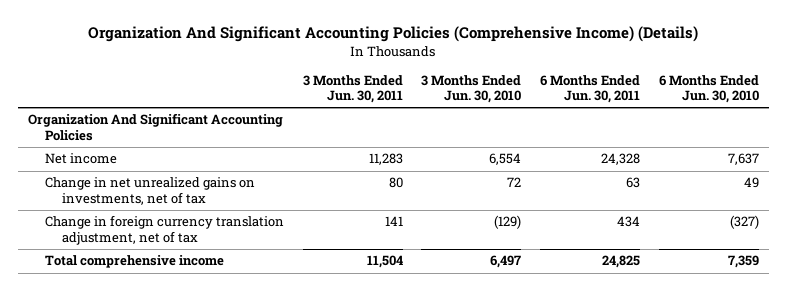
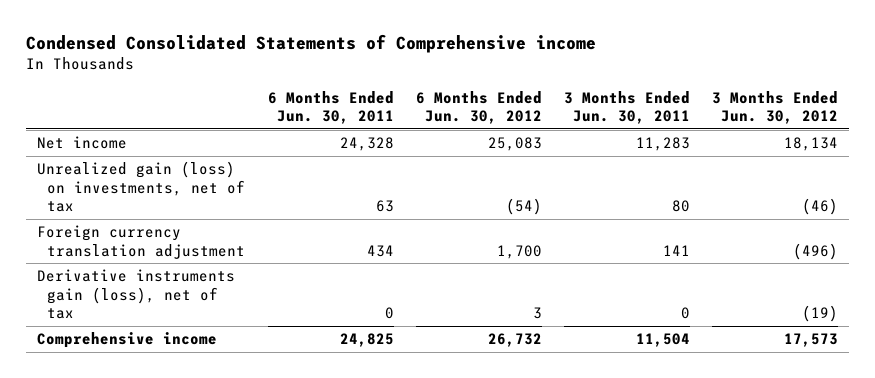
[88,26,699,43] Organization And Significant Accounting Policies (Comprehensive Income) (Details) -> [25,34,596,54] Condensed Consolidated Statements of Comprehensive income
[421,74,522,104] 3 Months Ended Jun. 30, 2010 -> none
[659,74,760,104] 6 Months Ended Jun. 30, 2010 -> none
none -> [415,90,542,125] 6 Months Ended Jun. 30, 2012
none -> [712,90,839,125] 3 Months Ended Jun. 30, 2012
[27,113,283,141] Organization And Significant Accounting Policies -> none
[44,177,255,205] Change in net unrealized gains on investments, net of tax -> [36,161,246,212] Unrealized gain (loss) on investments, net of tax
[44,215,284,245] Change in foreign currency translation adjustment, net of tax -> [36,225,246,259] Foreign currency translation adjustment
none -> [36,269,235,319] Derivative instruments gain (loss), net of tax
[44,255,224,269] Total comprehensive income -> [36,332,217,349] Comprehensive income

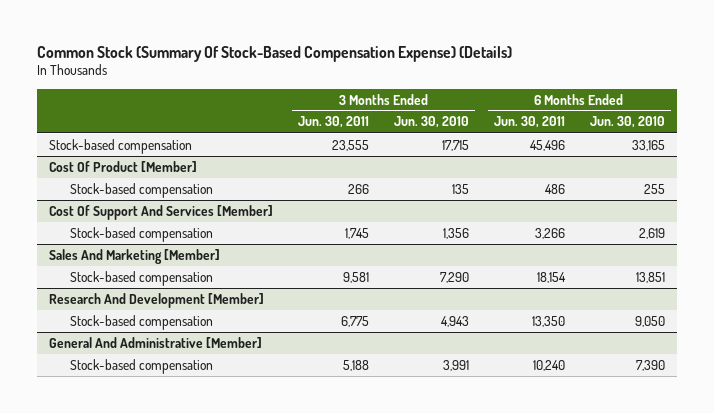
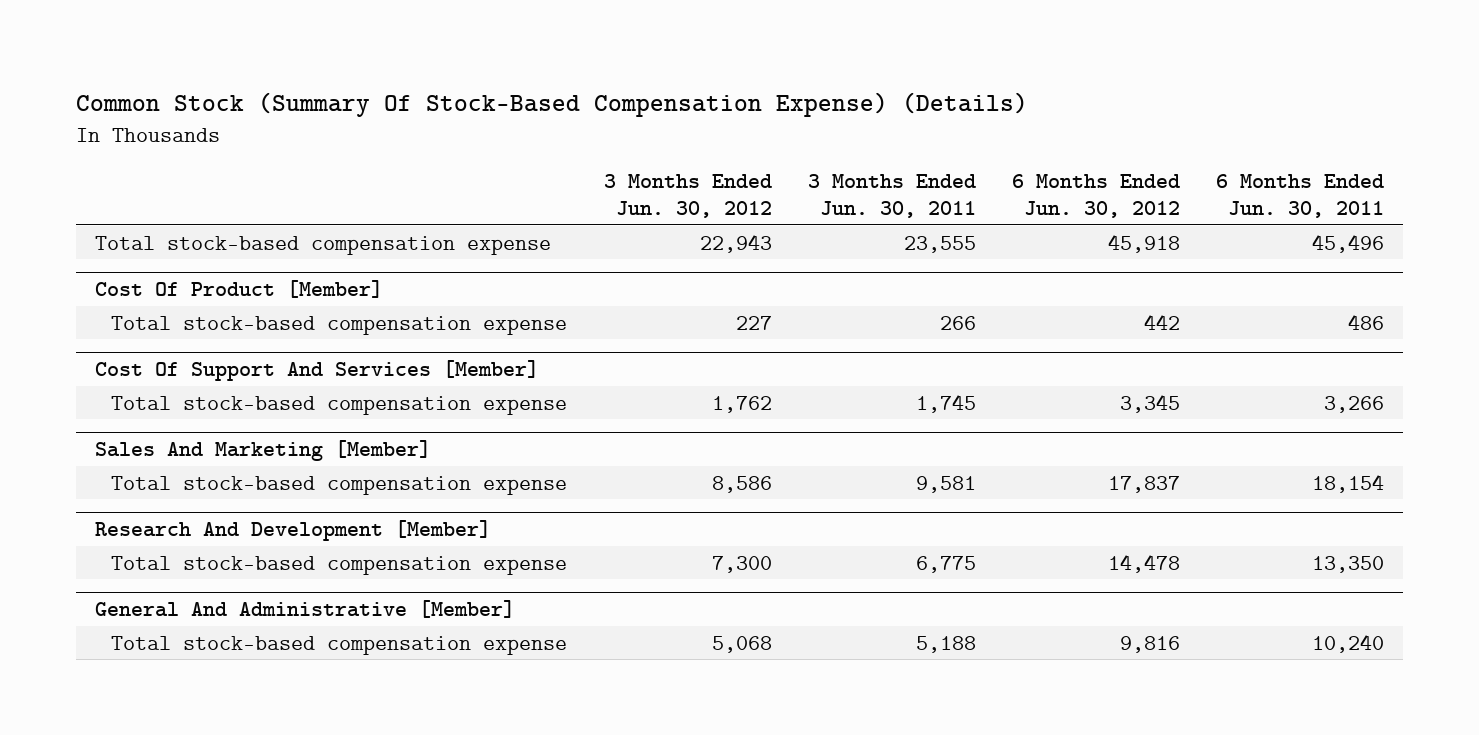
[393,116,469,129] Jun. 30, 2010 -> none
[589,116,665,129] Jun. 30, 2010 -> none
none -> [603,174,772,219] 3 Months Ended Jun. 30, 2012
none -> [1012,174,1181,219] 6 Months Ended Jun. 30, 2012
[49,138,193,154] Stock-based compensation -> [94,235,551,255] Total stock-based compensation expense
[70,182,214,198] Stock-based compensation -> [111,315,568,335] Total stock-based compensation expense
[70,226,214,242] Stock-based compensation -> [111,395,568,415] Total stock-based compensation expense
[70,270,214,286] Stock-based compensation -> [111,475,568,495] Total stock-based compensation expense
[70,314,214,330] Stock-based compensation -> [111,555,568,575] Total stock-based compensation expense
[70,358,214,374] Stock-based compensation -> [111,635,568,655] Total stock-based compensation expense

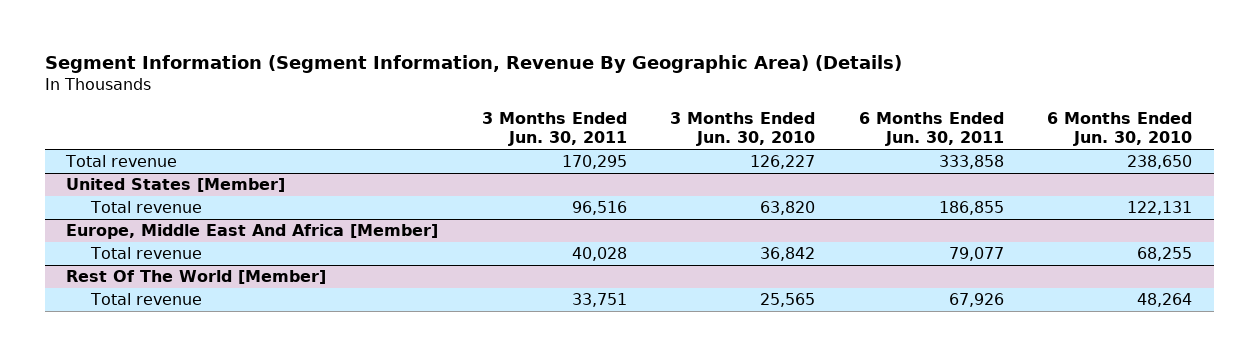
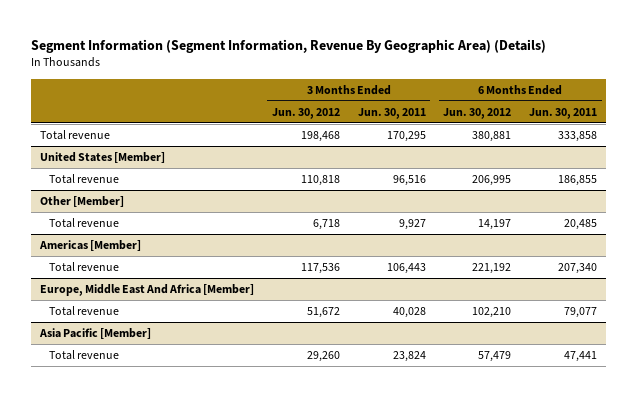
[670,111,816,147] 3 Months Ended Jun. 30, 2010 -> none
[1047,111,1193,147] 6 Months Ended Jun. 30, 2010 -> none
none -> [271,107,340,119] Jun. 30, 2012
none -> [443,107,512,119] Jun. 30, 2012
none -> [39,196,124,208] Other [Member]
none -> [48,218,119,229] Total revenue
none -> [38,240,141,252] Americas [Member]
none -> [48,262,119,273] Total revenue
[66,270,327,285] Rest Of The World [Member] -> none
none -> [38,328,151,340] Asia Pacific [Member]
[571,293,627,308] 33,751 -> [392,351,426,363] 23,824
[948,293,1004,308] 67,926 -> [564,351,598,363] 47,441

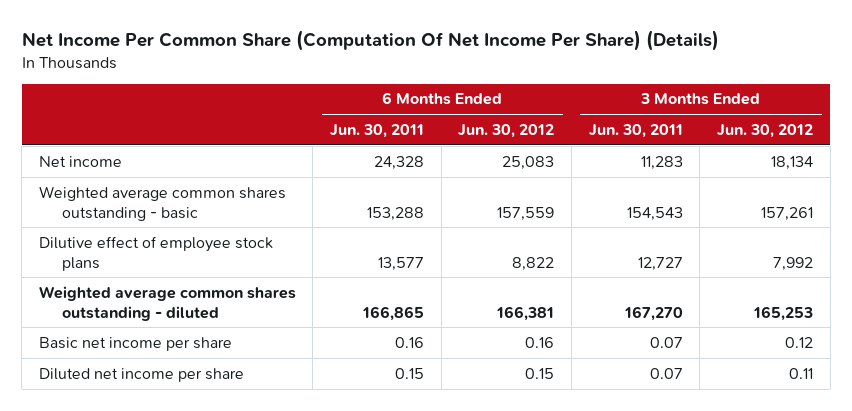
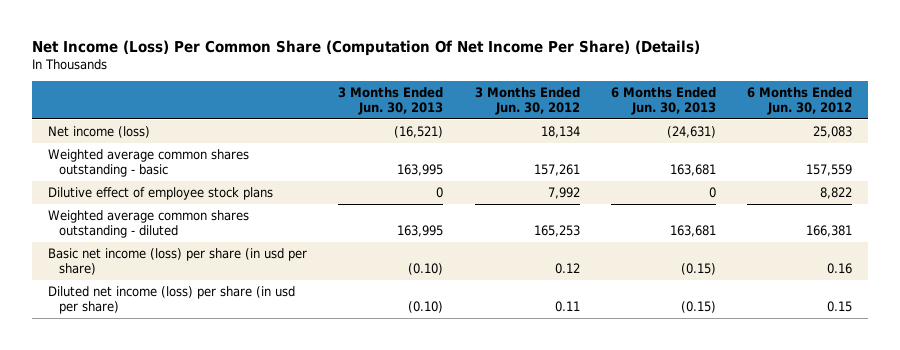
[21,30,719,52] Net Income Per Common Share (Computation Of Net Income Per Share) (Details) -> [32,39,701,56] Net Income (Loss) Per Common Share (Computation Of Net Income Per Share) (Details)
[330,123,425,138] Jun. 30, 2011 -> none
[588,123,683,138] Jun. 30, 2011 -> none
none -> [338,87,444,115] 3 Months Ended Jun. 30, 2013
none -> [610,87,716,115] 6 Months Ended Jun. 30, 2013
[38,155,122,167] Net income -> [48,126,151,139] Net income (loss)
[38,336,232,351] Basic net income per share -> [48,248,308,275] Basic net income (loss) per share (in usd per share)
[38,367,244,382] Diluted net income per share -> [48,286,296,314] Diluted net income (loss) per share (in usd per share)

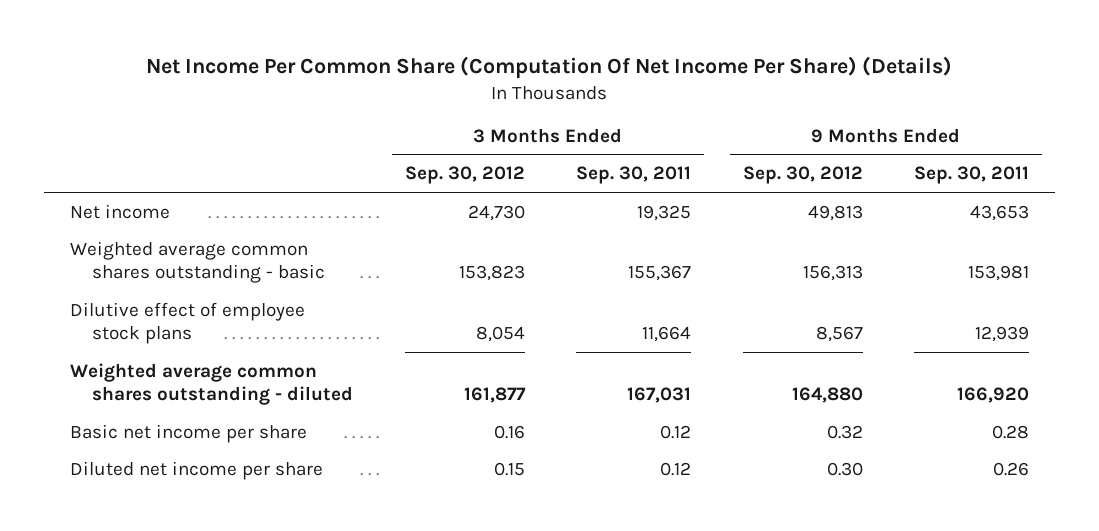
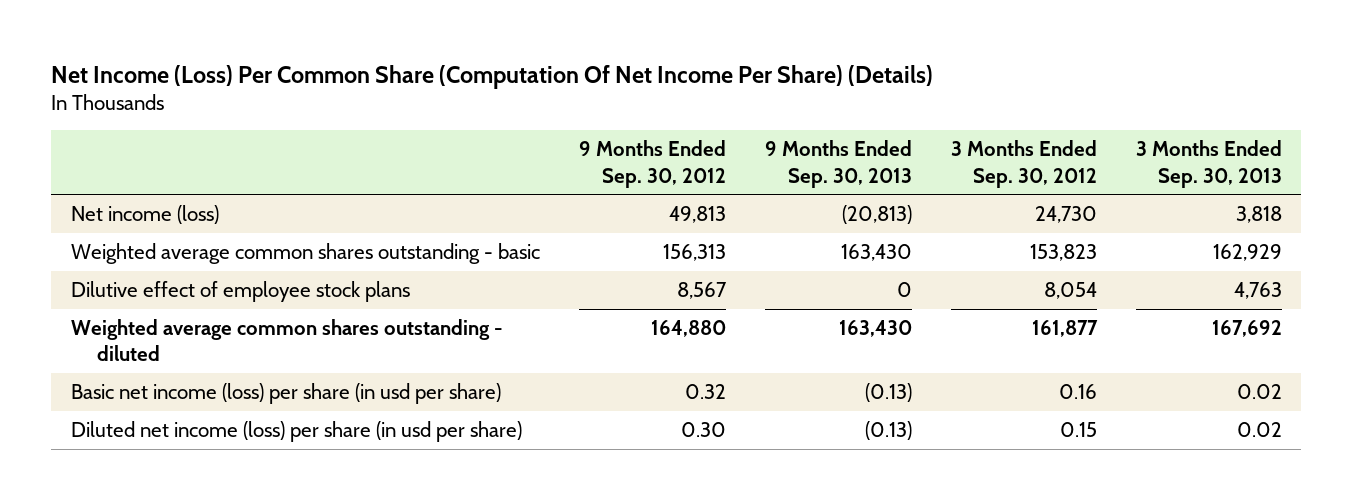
[146,56,953,80] Net Income Per Common Share (Computation Of Net Income Per Share) (Details) -> [51,64,934,89] Net Income (Loss) Per Common Share (Computation Of Net Income Per Share) (Details)
[576,166,692,185] Sep. 30, 2011 -> none
[914,166,1030,185] Sep. 30, 2011 -> none
none -> [764,140,912,188] 9 Months Ended Sep. 30, 2013
none -> [1135,140,1282,188] 3 Months Ended Sep. 30, 2013
[69,203,170,219] Net income -> [70,204,219,224] Net income (loss)
[69,423,307,443] Basic net income per share -> [70,382,501,404] Basic net income (loss) per share (in usd per share)
[69,460,323,480] Diluted net income per share -> [70,420,522,442] Diluted net income (loss) per share (in usd per share)

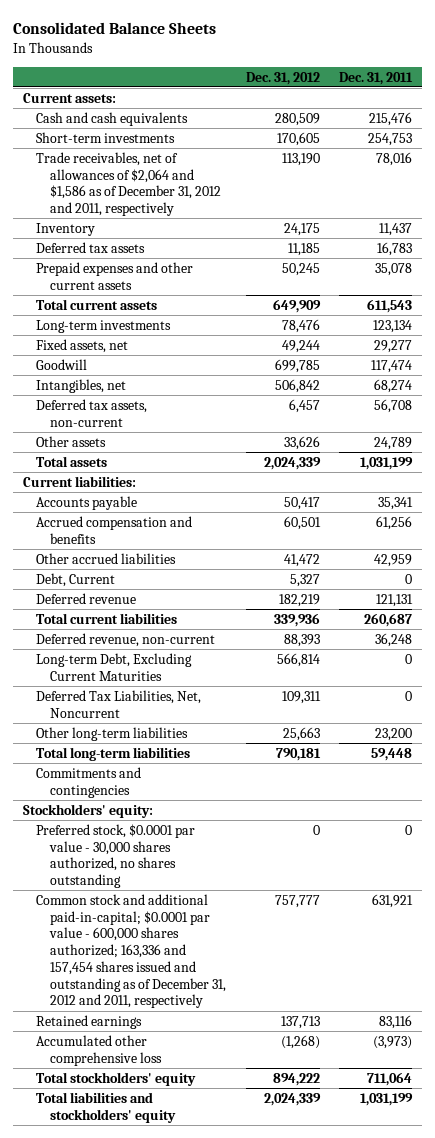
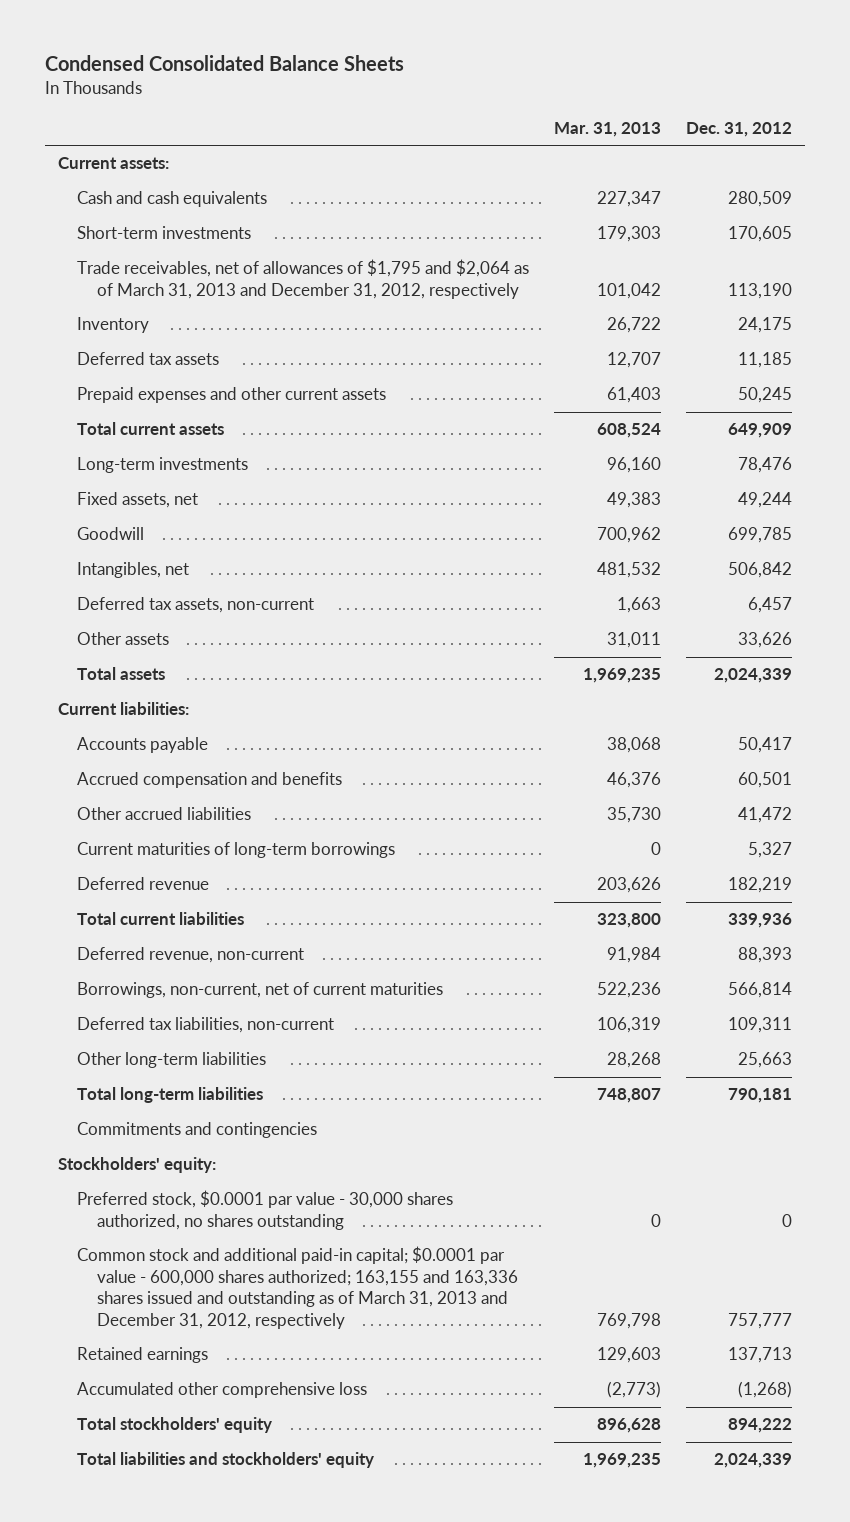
[12,22,216,35] Consolidated Balance Sheets -> [44,55,404,72] Condensed Consolidated Balance Sheets
[339,71,414,85] Dec. 31, 2011 -> none
none -> [554,121,662,137] Mar. 31, 2013
[36,151,222,217] Trade receivables, net of allowances of $2,064 and $1,586 as of December 31, 2012 and 2011, respectively -> [77,259,530,299] Trade receivables, net of allowances of $1,795 and $2,064 as of March 31, 2013 and December 31, 2012, respectively
[36,572,116,587] Debt, Current -> [77,842,396,859] Current maturities of long-term borrowings
[36,652,193,681] Long-term Debt, Excluding Current Maturities -> [77,982,444,999] Borrowings, non-current, net of current maturities
[36,689,202,718] Deferred Tax Liabilities, Net, Noncurrent -> [77,1017,335,1034] Deferred tax liabilities, non-current
[36,893,227,1009] Common stock and additional paid-in-capital; $0.0001 par value - 600,000 shares authorized; 163,336 and 157,454 shares issued and outstanding as of December 31, 2012 and 2011, respectively -> [77,1246,519,1329] Common stock and additional paid-in capital; $0.0001 par value - 600,000 shares authorized; 163,155 and 163,336 shares issued and outstanding as of March 31, 2013 and December 31, 2012, respectively

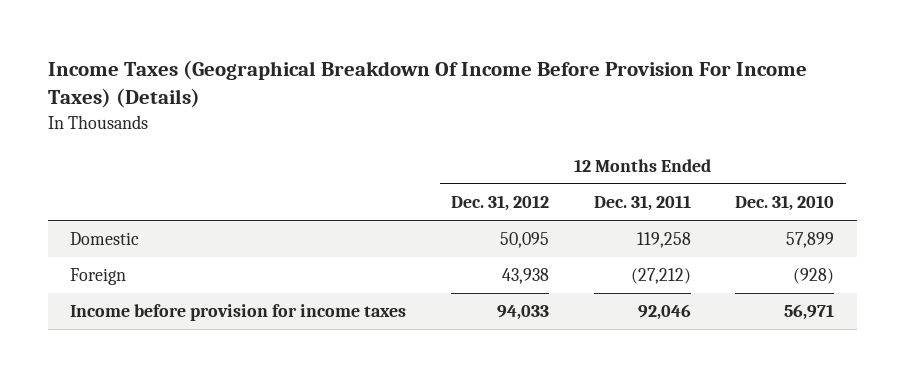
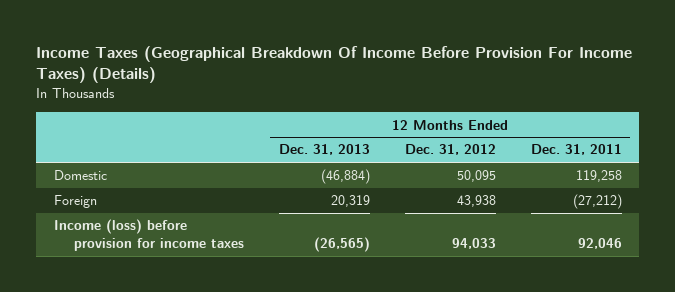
[735,195,835,212] Dec. 31, 2010 -> none
none -> [278,144,370,156] Dec. 31, 2013
[70,304,407,322] Income before provision for income taxes -> [53,219,245,252] Income (loss) before provision for income taxes

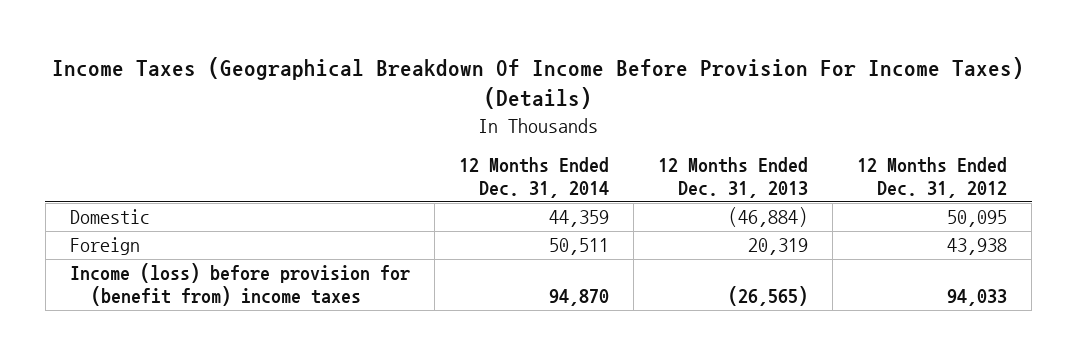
[530,144,622,156] Dec. 31, 2011 -> none
none -> [458,157,609,199] 12 Months Ended Dec. 31, 2014
[53,219,245,252] Income (loss) before provision for income taxes -> [69,263,410,307] Income (loss) before provision for (benefit from) income taxes

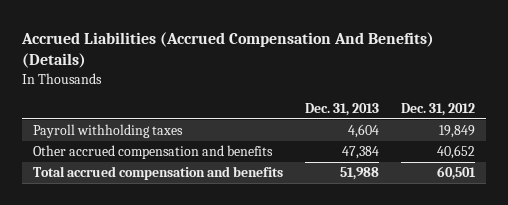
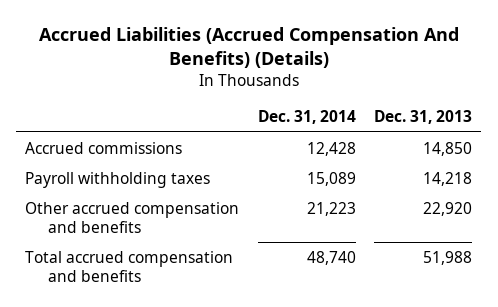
[400,102,475,116] Dec. 31, 2012 -> none
none -> [257,110,356,125] Dec. 31, 2014
none -> [25,141,183,154] Accrued commissions
[348,124,380,139] 4,604 -> [423,171,473,186] 14,218
[342,146,380,160] 47,384 -> [423,201,473,216] 22,920

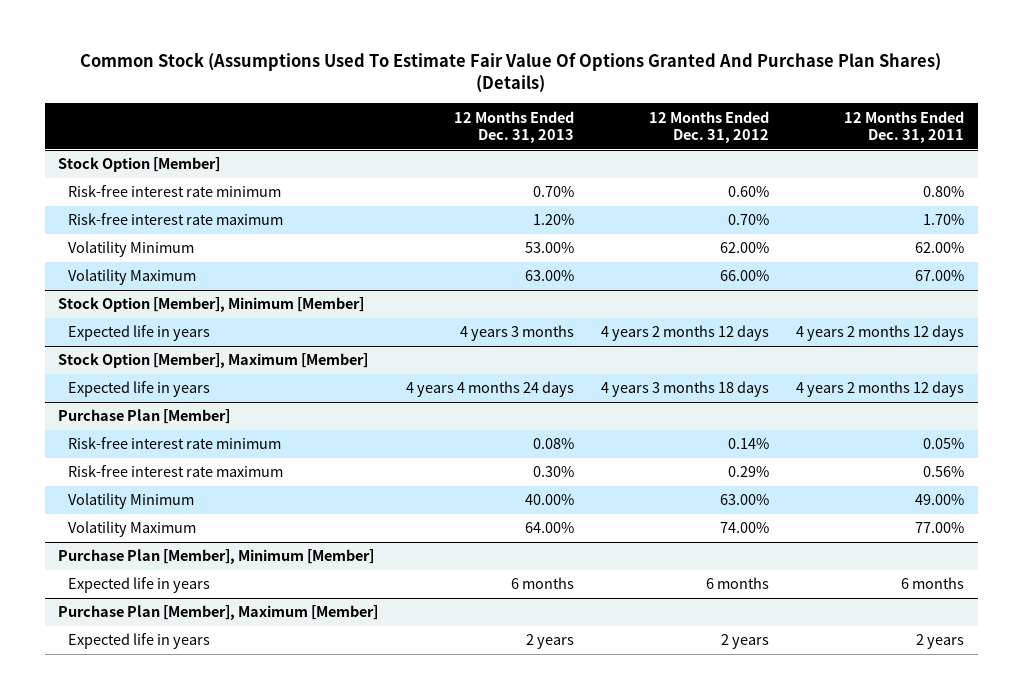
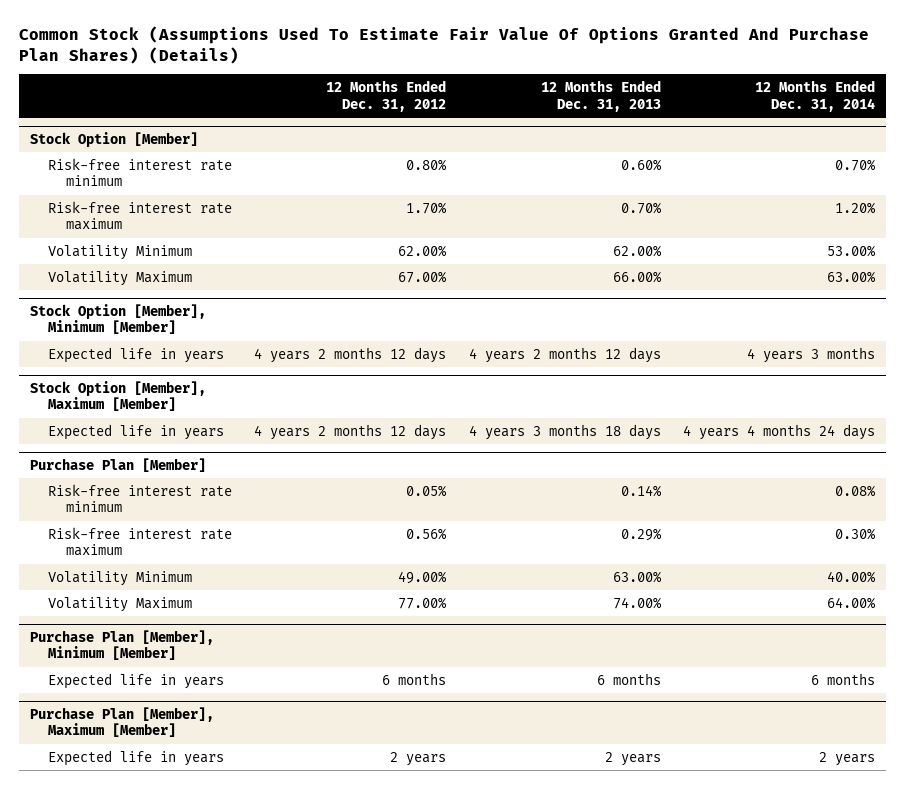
[844,110,965,144] 12 Months Ended Dec. 31, 2011 -> none
none -> [754,80,875,112] 12 Months Ended Dec. 31, 2014
[532,186,574,198] 0.70% -> [620,158,662,171] 0.60%
[727,186,769,198] 0.60% -> [406,158,448,171] 0.80%
[532,214,574,226] 1.20% -> [620,201,662,214] 0.70%
[727,214,769,226] 0.70% -> [406,201,448,214] 1.70%
[524,242,574,254] 53.00% -> [612,244,662,257] 62.00%
[524,270,574,282] 63.00% -> [612,270,662,283] 66.00%
[719,270,769,282] 66.00% -> [398,270,448,283] 67.00%
[459,325,574,342] 4 years 3 months -> [468,346,661,363] 4 years 2 months 12 days
[405,381,574,398] 4 years 4 months 24 days -> [468,423,661,440] 4 years 3 months 18 days
[600,381,769,398] 4 years 3 months 18 days -> [254,423,447,440] 4 years 2 months 12 days
[532,438,574,450] 0.08% -> [620,484,662,497] 0.14%
[727,438,769,450] 0.14% -> [406,484,448,497] 0.05%
[532,466,574,478] 0.30% -> [620,527,662,541] 0.29%
[727,466,769,478] 0.29% -> [406,527,448,540] 0.56%
[524,494,574,506] 40.00% -> [612,570,662,583] 63.00%
[719,494,769,506] 63.00% -> [398,570,448,584] 49.00%
[524,522,574,534] 64.00% -> [612,596,662,609] 74.00%
[719,522,769,534] 74.00% -> [398,596,448,609] 77.00%

